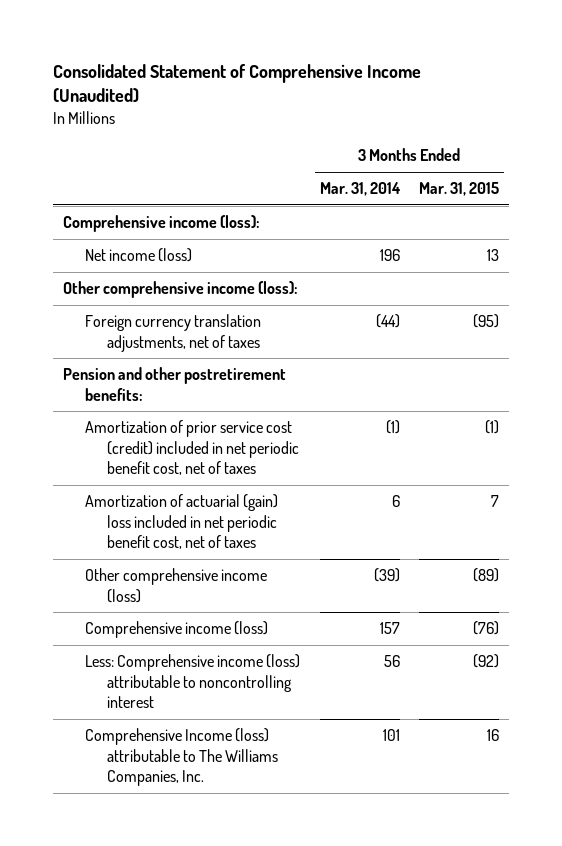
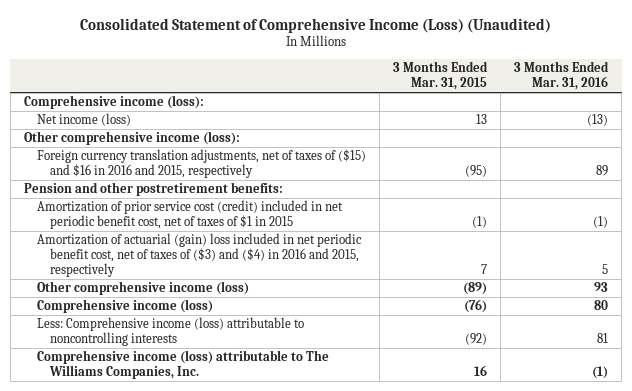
[53,63,422,104] Consolidated Statement of Comprehensive Income (Unaudited) -> [79,17,551,33] Consolidated Statement of Comprehensive Income (Loss) (Unaudited)
[319,182,401,197] Mar. 31, 2014 -> none
none -> [513,61,609,91] 3 Months Ended Mar. 31, 2016
[85,314,262,352] Foreign currency translation adjustments, net of taxes -> [36,149,366,179] Foreign currency translation adjustments, net of taxes of ($15) and $16 in 2016 and 2015, respectively
[85,420,300,476] Amortization of prior service cost (credit) included in net periodic benefit cost, net of taxes -> [36,200,343,230] Amortization of prior service cost (credit) included in net periodic benefit cost, net of taxes of $1 in 2015
[85,494,279,550] Amortization of actuarial (gain) loss included in net periodic benefit cost, net of taxes -> [36,233,362,278] Amortization of actuarial (gain) loss included in net periodic benefit cost, net of taxes of ($3) and ($4) in 2016 and 2015, respectively
[85,654,301,709] Less: Comprehensive income (loss) attributable to noncontrolling interest -> [36,317,304,347] Less: Comprehensive income (loss) attributable to noncontrolling interests
[85,728,279,787] Comprehensive Income (loss) attributable to The Williams Companies, Inc. -> [36,350,329,380] Comprehensive income (loss) attributable to The Williams Companies, Inc.

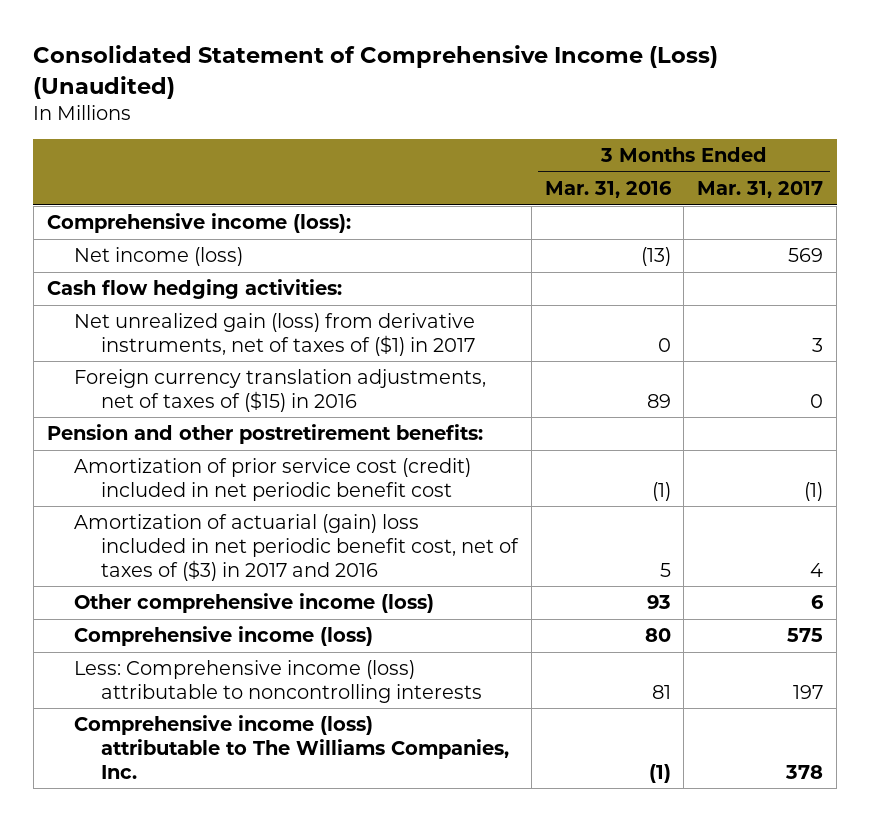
[392,61,488,91] 3 Months Ended Mar. 31, 2015 -> none
none -> [697,181,824,199] Mar. 31, 2017
[23,131,240,146] Other comprehensive income (loss): -> none
none -> [46,279,342,300] Cash flow hedging activities:
none -> [73,313,475,356] Net unrealized gain (loss) from derivative instruments, net of taxes of ($1) in 2017
[36,149,366,179] Foreign currency translation adjustments, net of taxes of ($15) and $16 in 2016 and 2015, respectively -> [73,369,486,412] Foreign currency translation adjustments, net of taxes of ($15) in 2016
[36,200,343,230] Amortization of prior service cost (credit) included in net periodic benefit cost, net of taxes of $1 in 2015 -> [73,458,471,501] Amortization of prior service cost (credit) included in net periodic benefit cost
[36,233,362,278] Amortization of actuarial (gain) loss included in net periodic benefit cost, net of taxes of ($3) and ($4) in 2016 and 2015, respectively -> [73,514,519,581] Amortization of actuarial (gain) loss included in net periodic benefit cost, net of taxes of ($3) in 2017 and 2016

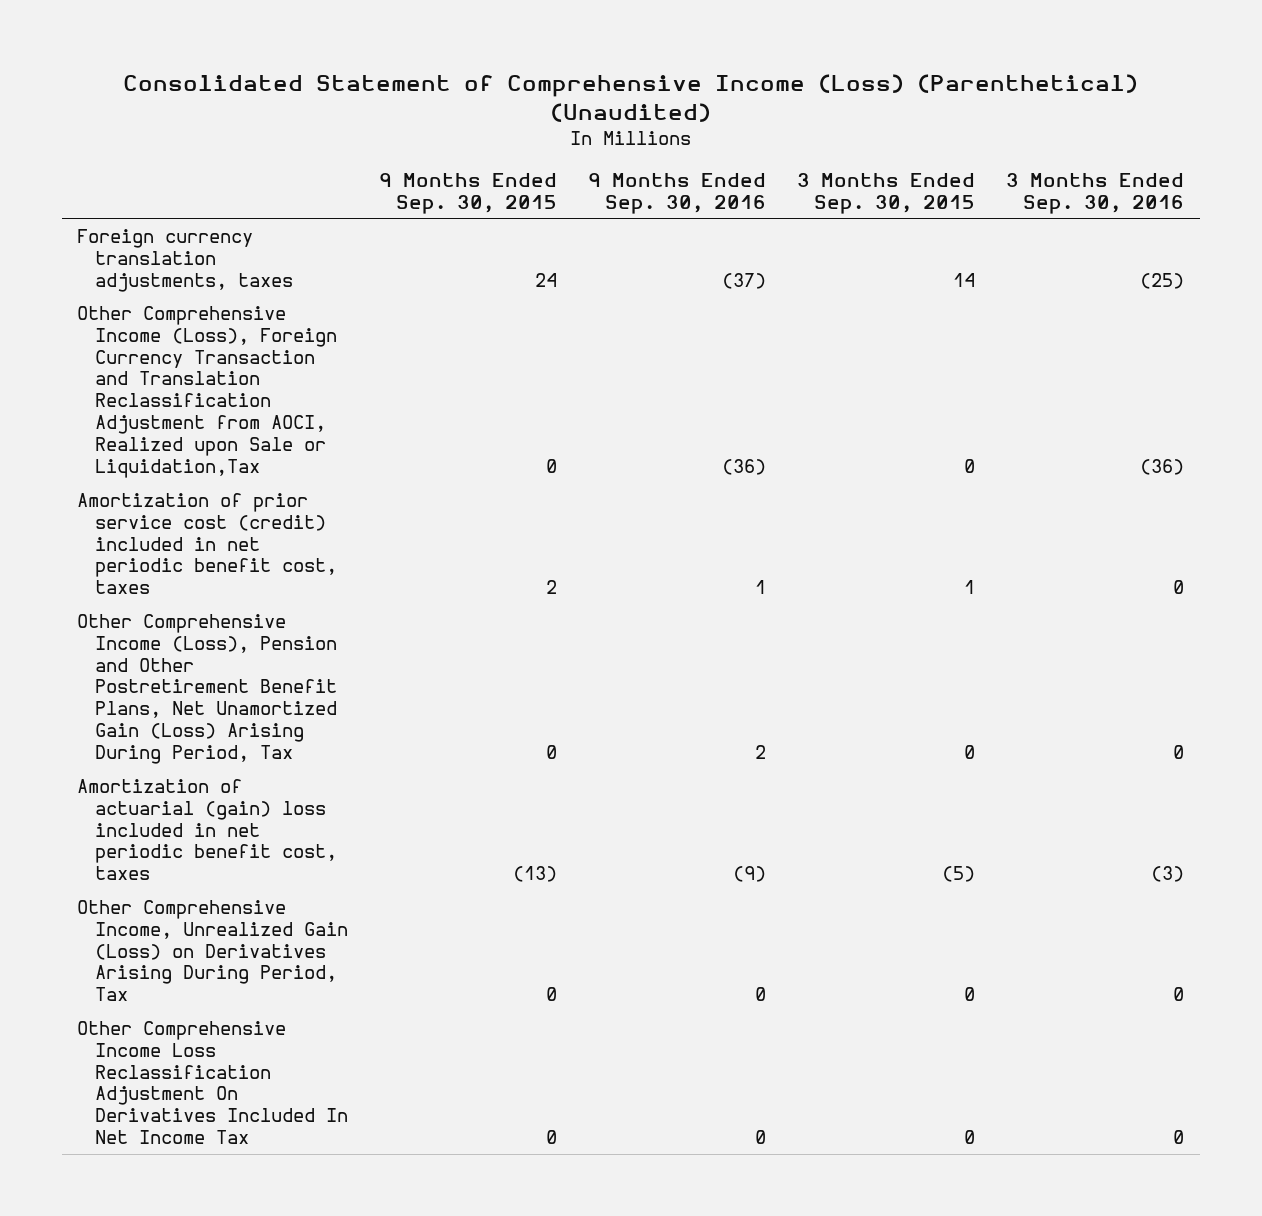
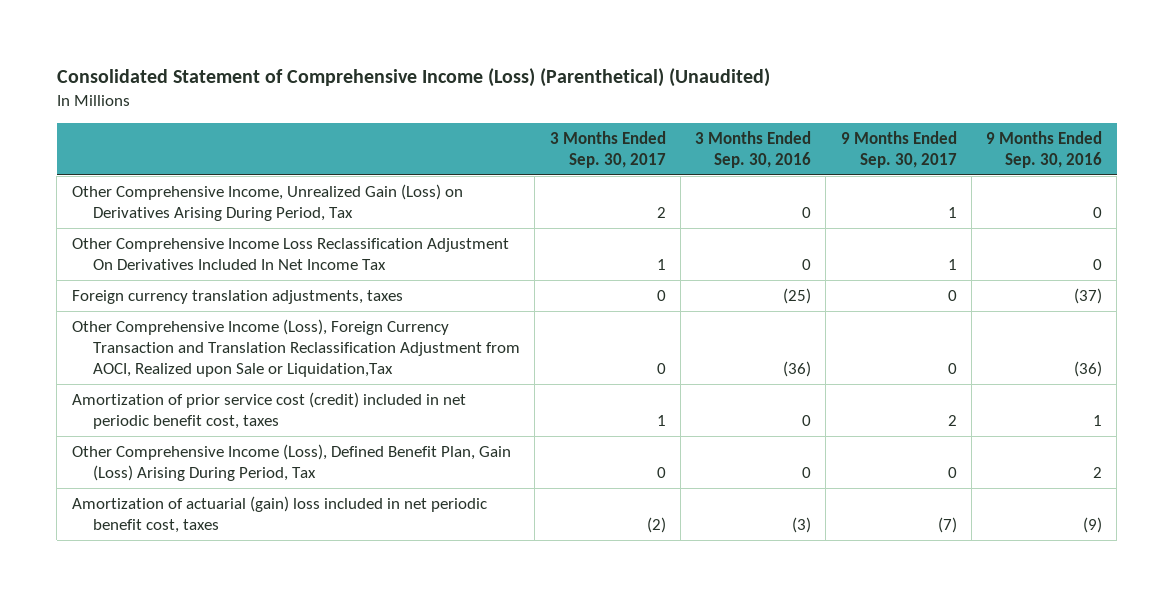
[378,172,557,214] 9 Months Ended Sep. 30, 2015 -> none
[797,172,976,214] 3 Months Ended Sep. 30, 2015 -> none
none -> [549,130,666,168] 3 Months Ended Sep. 30, 2017
none -> [840,130,957,168] 9 Months Ended Sep. 30, 2017
[77,899,348,1002] Other Comprehensive Income, Unrealized Gain (Loss) on Derivatives Arising During Period, Tax -> [71,183,463,221] Other Comprehensive Income, Unrealized Gain (Loss) on Derivatives Arising During Period, Tax
[77,1020,348,1145] Other Comprehensive Income Loss Reclassification Adjustment On Derivatives Included In Net Income Tax -> [71,237,509,270] Other Comprehensive Income Loss Reclassification Adjustment On Derivatives Included In Net Income Tax
[77,613,337,765] Other Comprehensive Income (Loss), Pension and Other Postretirement Benefit Plans, Net Unamortized Gain (Loss) Arising During Period, Tax -> [71,443,511,481] Other Comprehensive Income (Loss), Defined Benefit Plan, Gain (Loss) Arising During Period, Tax

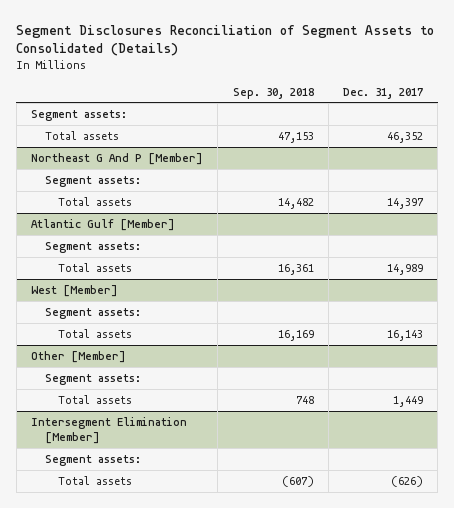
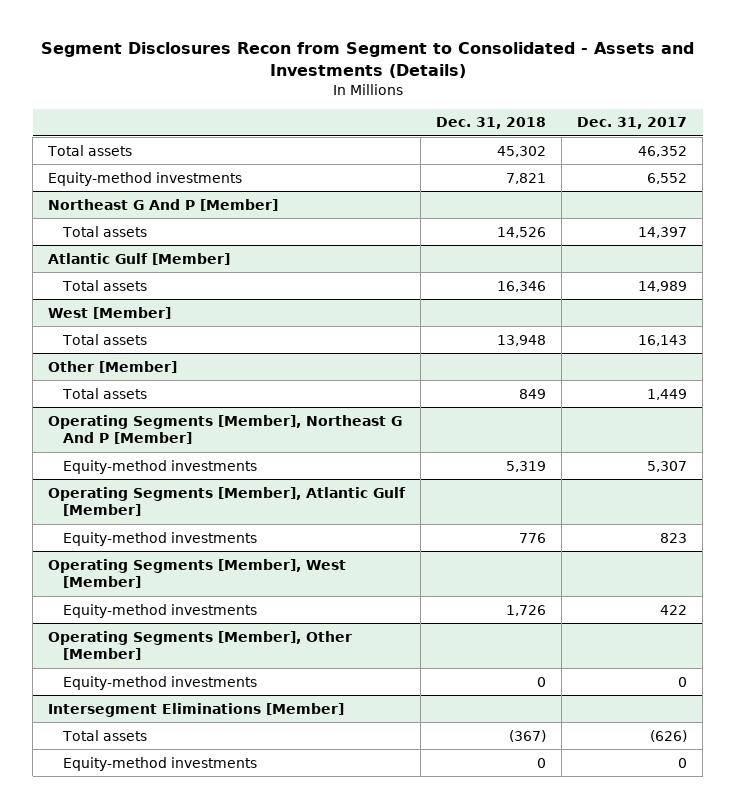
[16,24,435,56] Segment Disclosures Reconciliation of Segment Assets to Consolidated (Details) -> [40,42,694,78] Segment Disclosures Recon from Segment to Consolidated - Assets and Investments (Details)
[232,87,314,99] Sep. 30, 2018 -> none
none -> [436,117,547,130] Dec. 31, 2018
[31,110,128,122] Segment assets: -> none
none -> [48,171,243,186] Equity-method investments
[44,176,141,188] Segment assets: -> none
[44,242,141,254] Segment assets: -> none
[44,308,141,320] Segment assets: -> none
[44,374,141,386] Segment assets: -> none
[44,455,141,467] Segment assets: -> none
none -> [48,414,403,445] Operating Segments [Member], Northeast G And P [Member]
none -> [63,459,258,474] Equity-method investments
none -> [48,486,407,517] Operating Segments [Member], Atlantic Gulf [Member]
none -> [63,531,258,546] Equity-method investments
none -> [48,558,347,589] Operating Segments [Member], West [Member]
none -> [63,603,258,618] Equity-method investments
none -> [48,630,353,661] Operating Segments [Member], Other [Member]
none -> [63,675,258,690] Equity-method investments
[31,417,188,444] Intersegment Elimination [Member] -> [48,702,345,717] Intersegment Eliminations [Member]
none -> [63,756,258,771] Equity-method investments

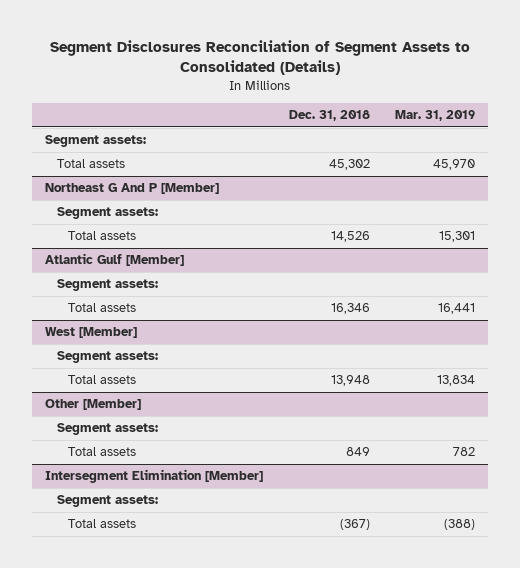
[40,42,694,78] Segment Disclosures Recon from Segment to Consolidated - Assets and Investments (Details) -> [50,40,471,76] Segment Disclosures Reconciliation of Segment Assets to Consolidated (Details)
[577,117,688,130] Dec. 31, 2017 -> none
none -> [395,110,476,122] Mar. 31, 2019
none -> [44,135,146,148] Segment assets:
[48,171,243,186] Equity-method investments -> none
none -> [56,207,158,220] Segment assets:
none -> [56,279,158,292] Segment assets:
none -> [56,351,158,364] Segment assets:
none -> [56,423,158,436] Segment assets:
[48,414,403,445] Operating Segments [Member], Northeast G And P [Member] -> none
[63,459,258,474] Equity-method investments -> none
[48,486,407,517] Operating Segments [Member], Atlantic Gulf [Member] -> none
[63,531,258,546] Equity-method investments -> none
[48,558,347,589] Operating Segments [Member], West [Member] -> none
[63,603,258,618] Equity-method investments -> none
[48,630,353,661] Operating Segments [Member], Other [Member] -> none
[63,675,258,690] Equity-method investments -> none
[48,702,345,717] Intersegment Eliminations [Member] -> [44,469,263,484] Intersegment Elimination [Member]
none -> [56,495,158,508] Segment assets:
[63,756,258,771] Equity-method investments -> none

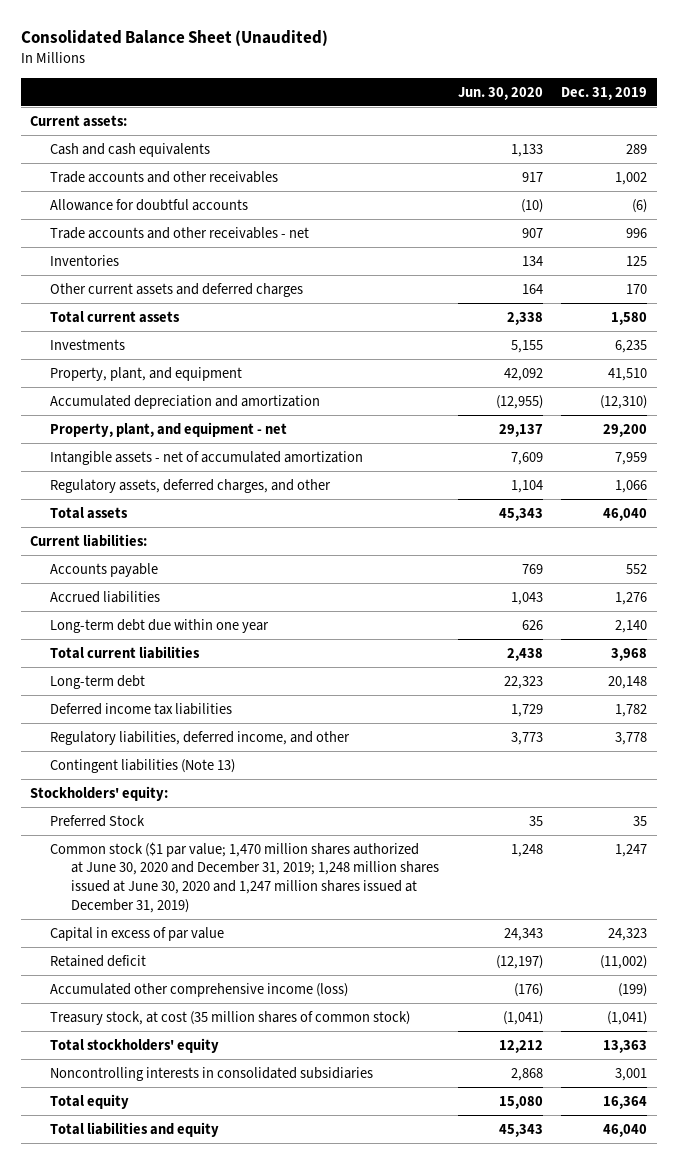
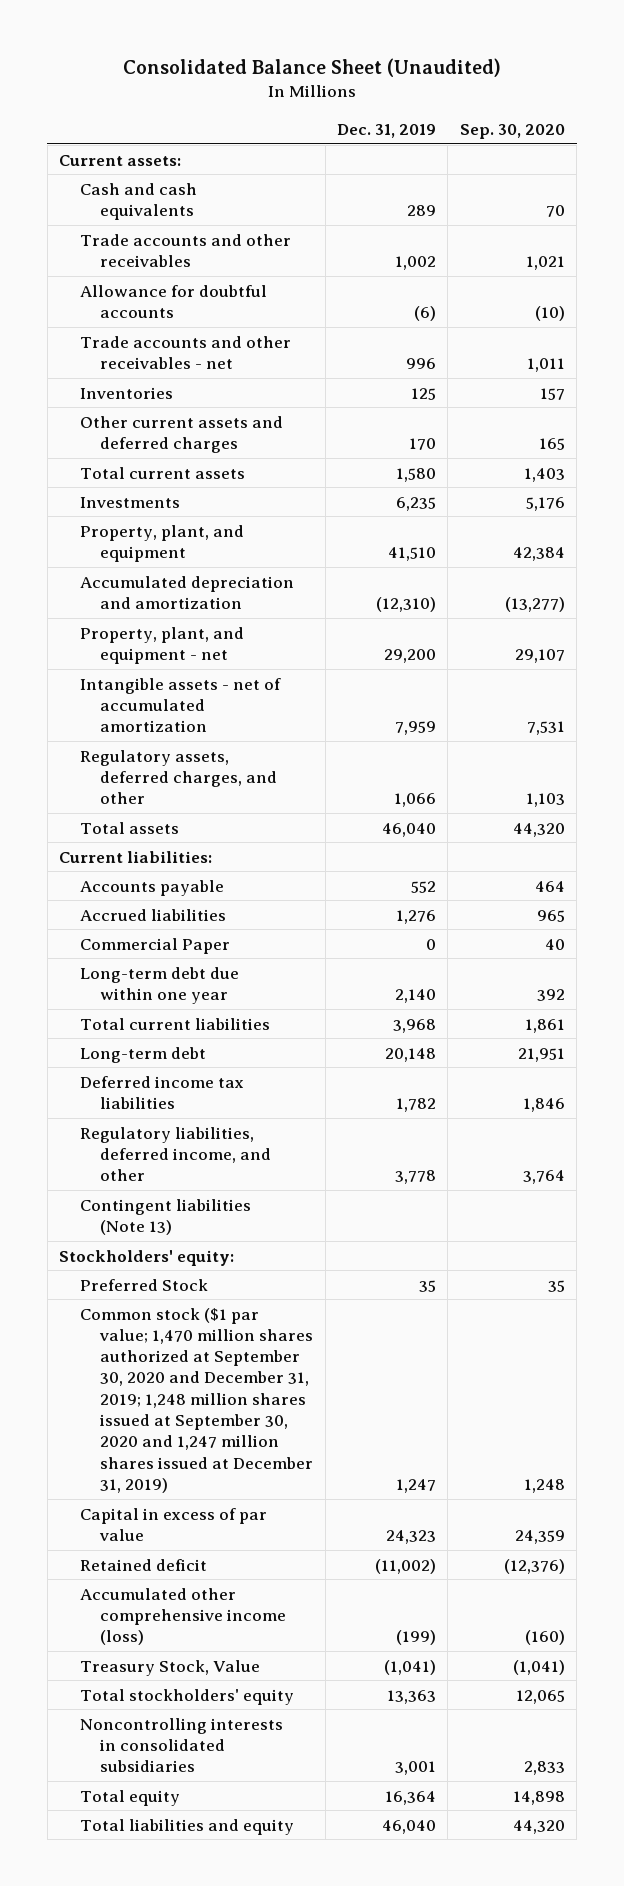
[457,86,543,100] Jun. 30, 2020 -> none
none -> [459,123,565,139] Sep. 30, 2020
none -> [79,937,230,954] Commercial Paper
[50,841,439,913] Common stock ($1 par value; 1,470 million shares authorized at June 30, 2020 and December 31, 2019; 1,248 million shares issued at June 30, 2020 and 1,247 million shares issued at December 31, 2019) -> [79,1307,314,1493] Common stock ($1 par value; 1,470 million shares authorized at September 30, 2020 and December 31, 2019; 1,248 million shares issued at September 30, 2020 and 1,247 million shares issued at December 31, 2019)
[50,1010,411,1025] Treasury stock, at cost (35 million shares of common stock) -> [79,1659,260,1676] Treasury Stock, Value

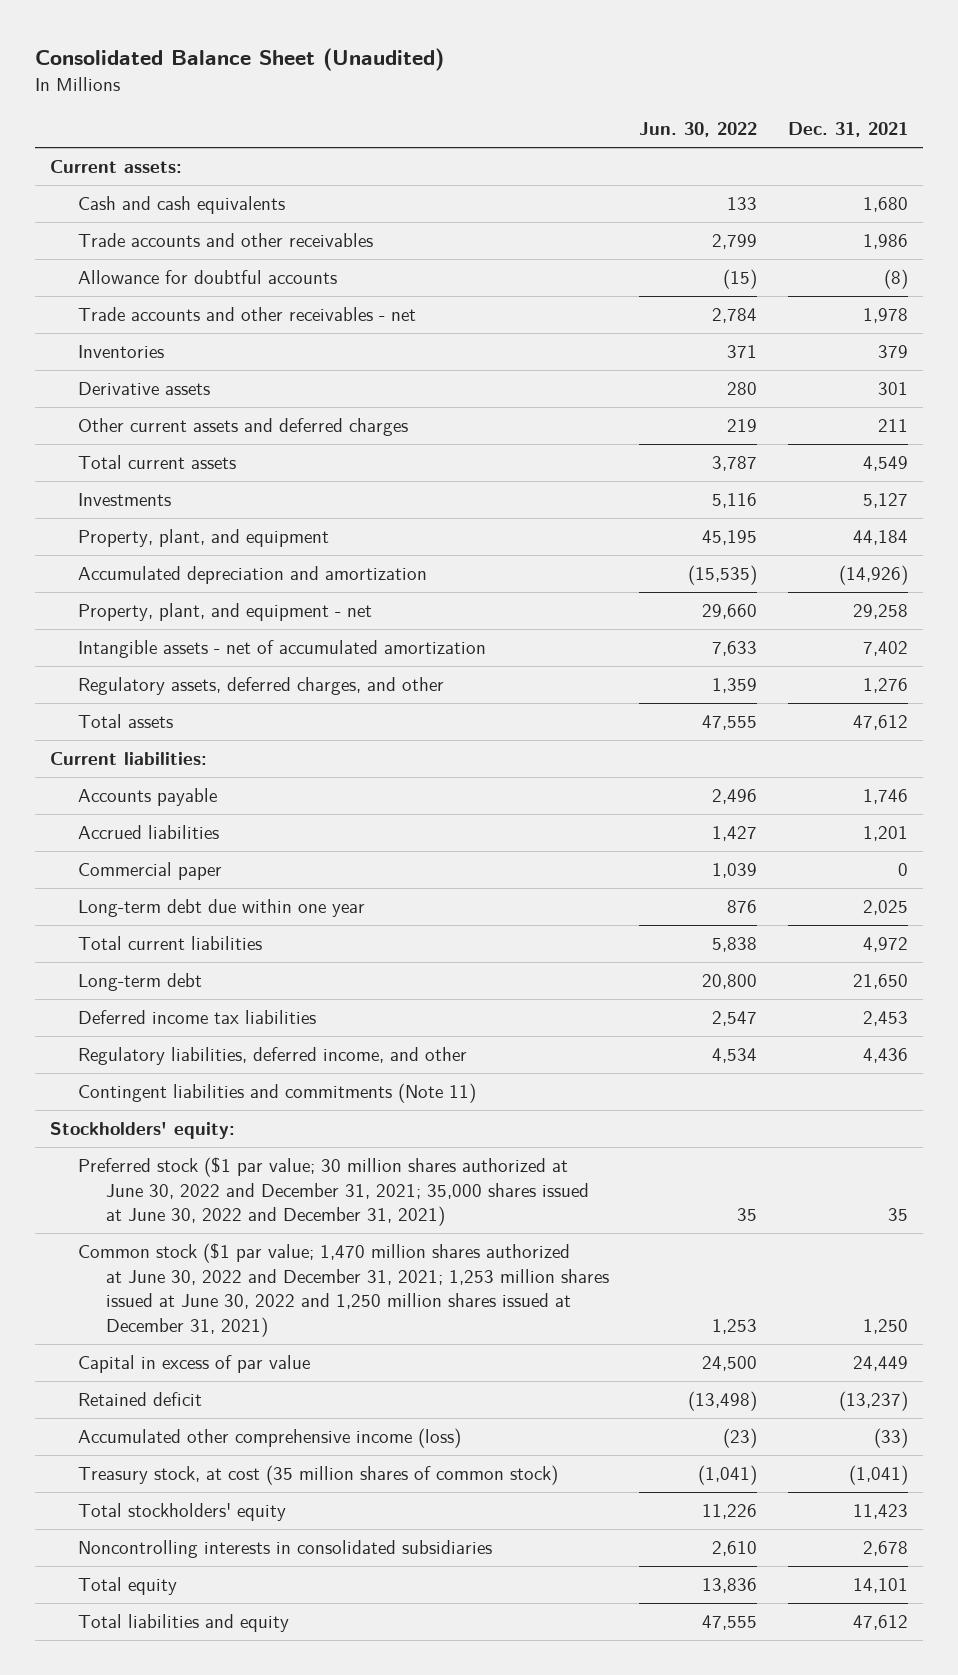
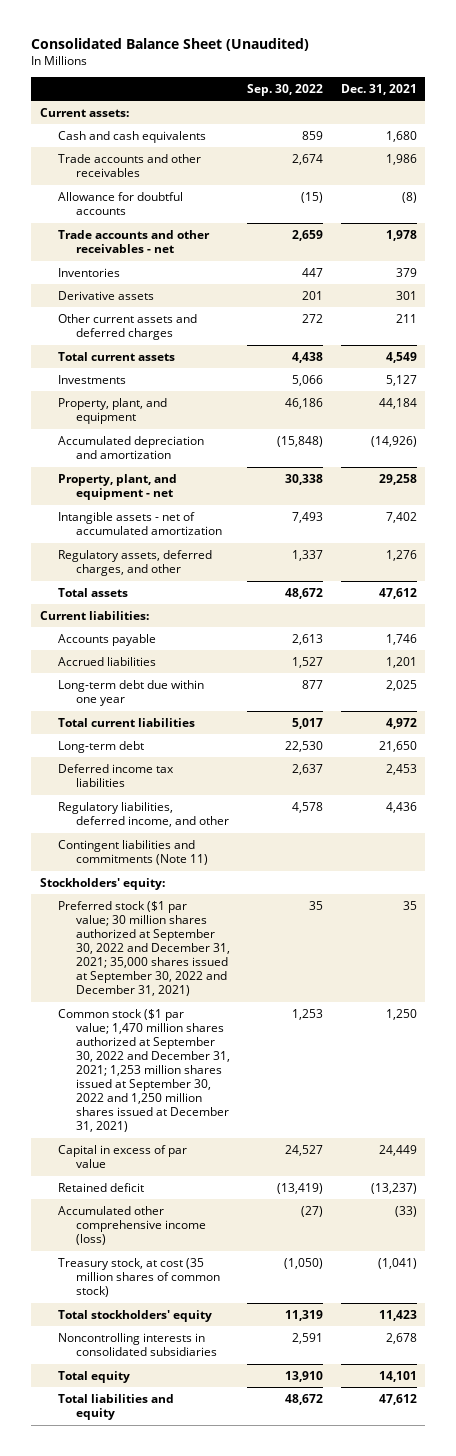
[639,122,758,138] Jun. 30, 2022 -> none
none -> [247,83,324,96] Sep. 30, 2022
[77,862,222,881] Commercial paper -> none
[77,1157,589,1227] Preferred stock ($1 par value; 30 million shares authorized at June 30, 2022 and December 31, 2021; 35,000 shares issued at June 30, 2022 and December 31, 2021) -> [57,900,230,997] Preferred stock ($1 par value; 30 million shares authorized at September 30, 2022 and December 31, 2021; 35,000 shares issued at September 30, 2022 and December 31, 2021)
[77,1243,609,1337] Common stock ($1 par value; 1,470 million shares authorized at June 30, 2022 and December 31, 2021; 1,253 million shares issued at June 30, 2022 and 1,250 million shares issued at December 31, 2021) -> [57,1008,230,1133] Common stock ($1 par value; 1,470 million shares authorized at September 30, 2022 and December 31, 2021; 1,253 million shares issued at September 30, 2022 and 1,250 million shares issued at December 31, 2021)

